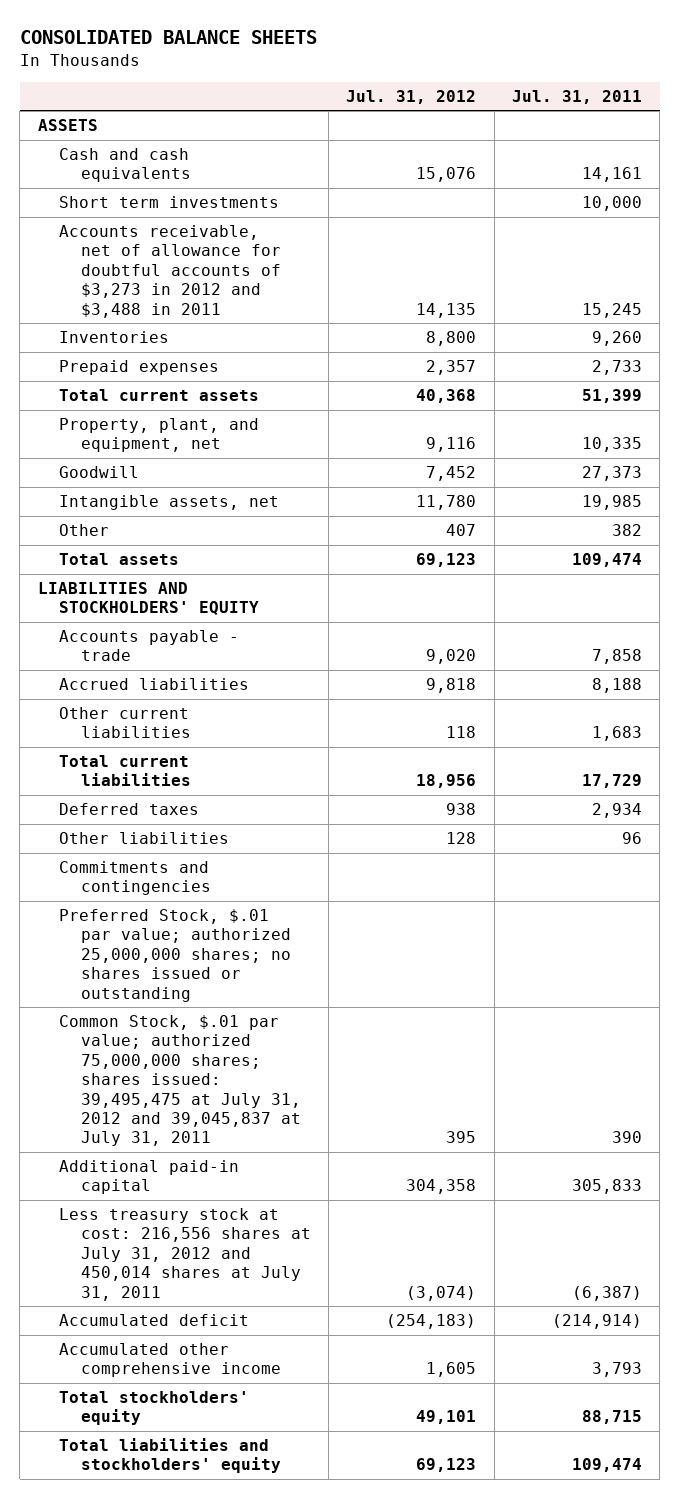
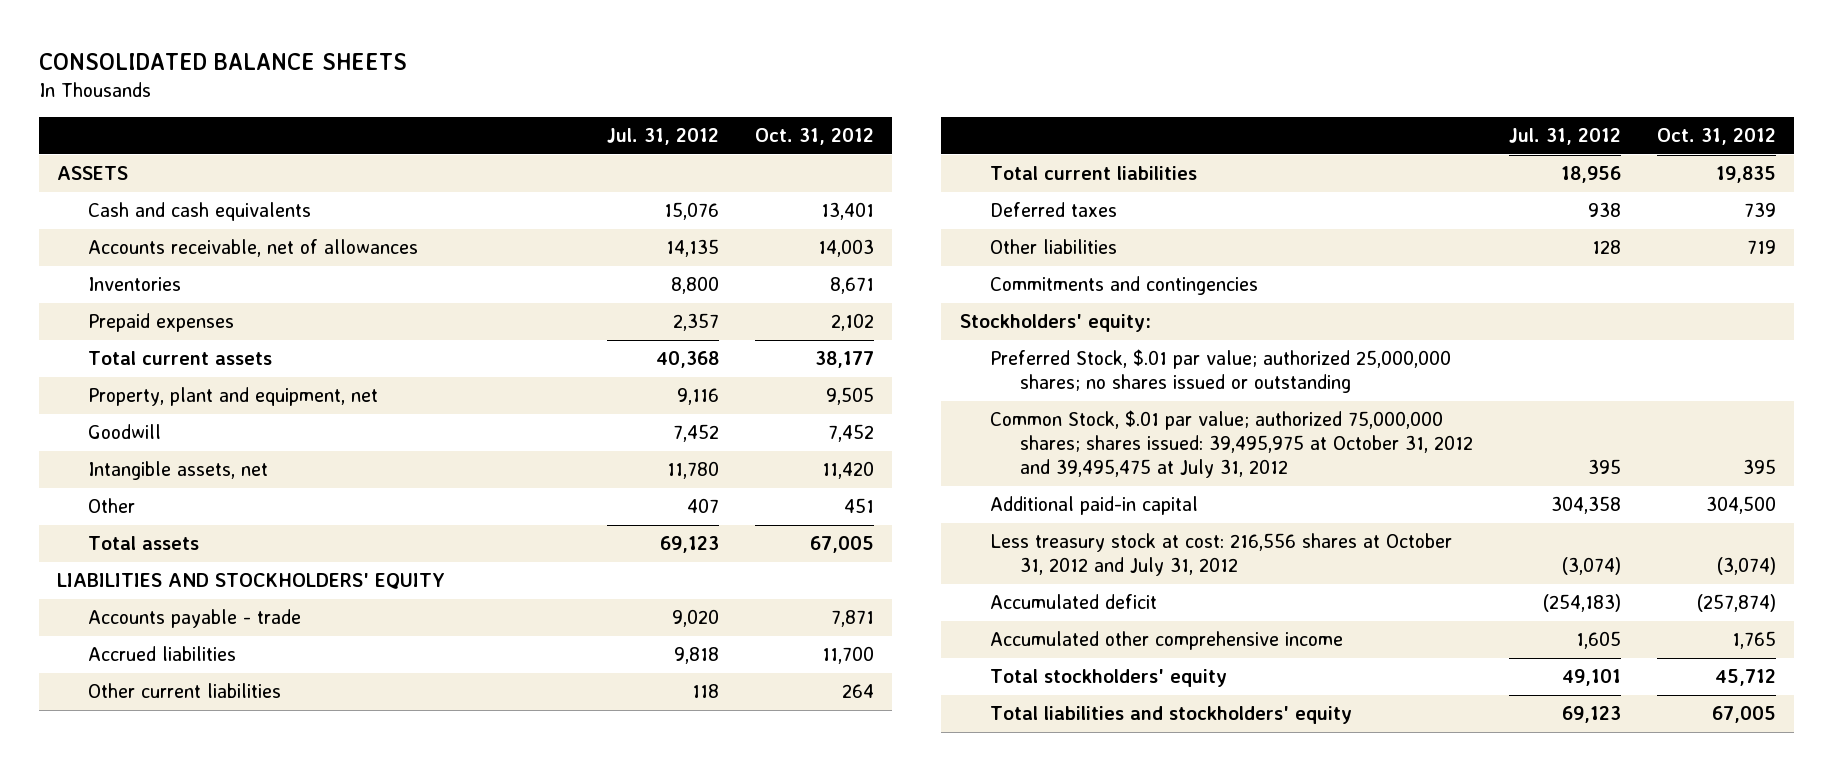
[512,89,643,104] Jul. 31, 2011 -> none
none -> [754,128,874,146] Oct. 31, 2012
[59,196,280,209] Short term investments -> none
[59,225,281,318] Accounts receivable, net of allowance for doubtful accounts of $3,273 in 2012 and $3,488 in 2011 -> [87,239,418,258] Accounts receivable, net of allowances
[59,418,260,453] Property, plant, and equipment, net -> [87,387,378,407] Property, plant and equipment, net
none -> [959,314,1151,333] Stockholders' equity:
[59,1015,301,1147] Common Stock, $.01 par value; authorized 75,000,000 shares; shares issued: 39,495,475 at July 31, 2012 and 39,045,837 at July 31, 2011 -> [989,410,1473,479] Common Stock, $.01 par value; authorized 75,000,000 shares; shares issued: 39,495,975 at October 31, 2012 and 39,495,475 at July 31, 2012
[59,1208,311,1301] Less treasury stock at cost: 216,556 shares at July 31, 2012 and 450,014 shares at July 31, 2011 -> [989,533,1452,577] Less treasury stock at cost: 216,556 shares at October 31, 2012 and July 31, 2012

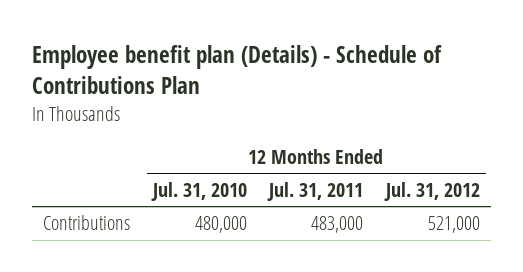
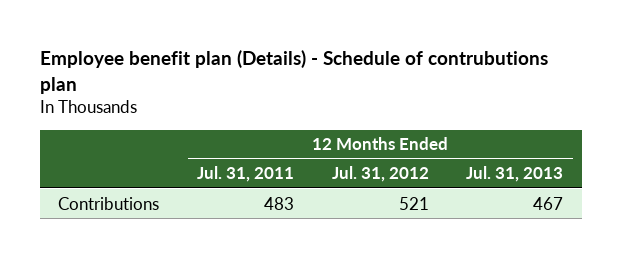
[31,45,442,95] Employee benefit plan (Details) - Schedule of Contributions Plan -> [39,50,548,94] Employee benefit plan (Details) - Schedule of contrubutions plan
[150,181,247,201] Jul. 31, 2010 -> none
none -> [466,166,564,183] Jul. 31, 2013
[311,216,364,234] 483,000 -> [264,196,295,210] 483
[428,216,481,234] 521,000 -> [398,196,429,210] 521

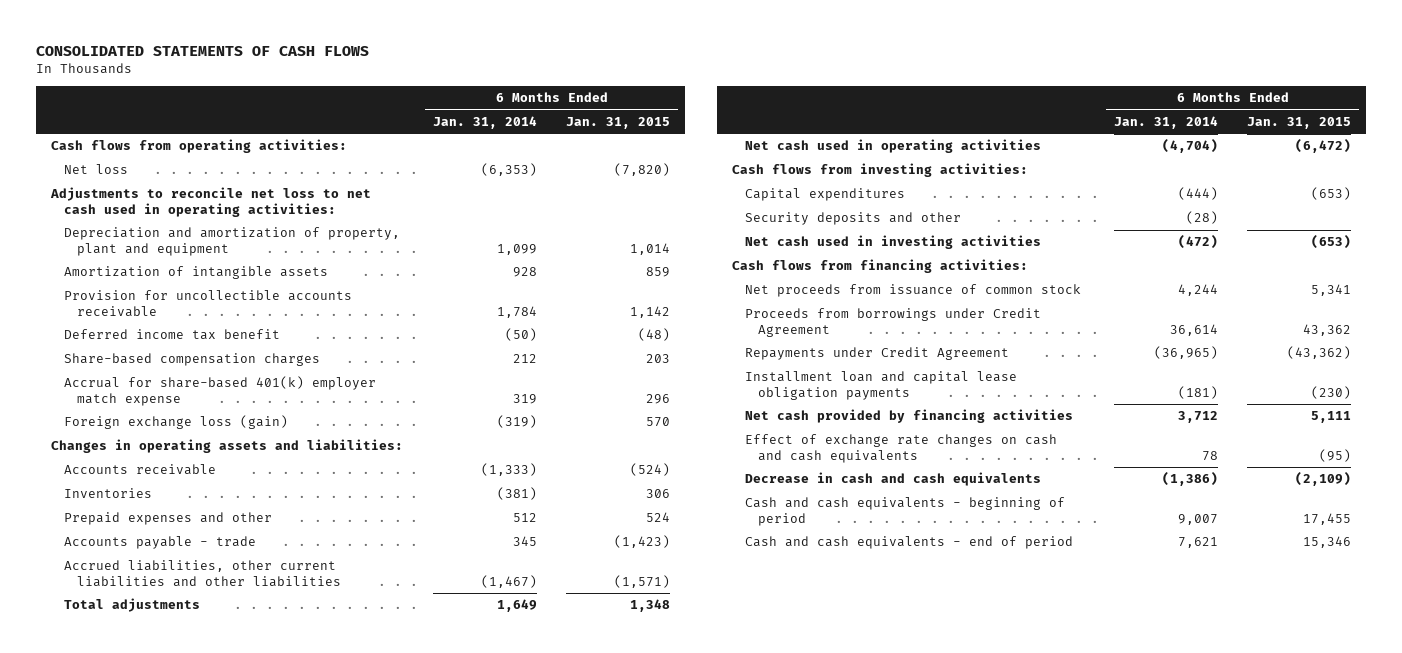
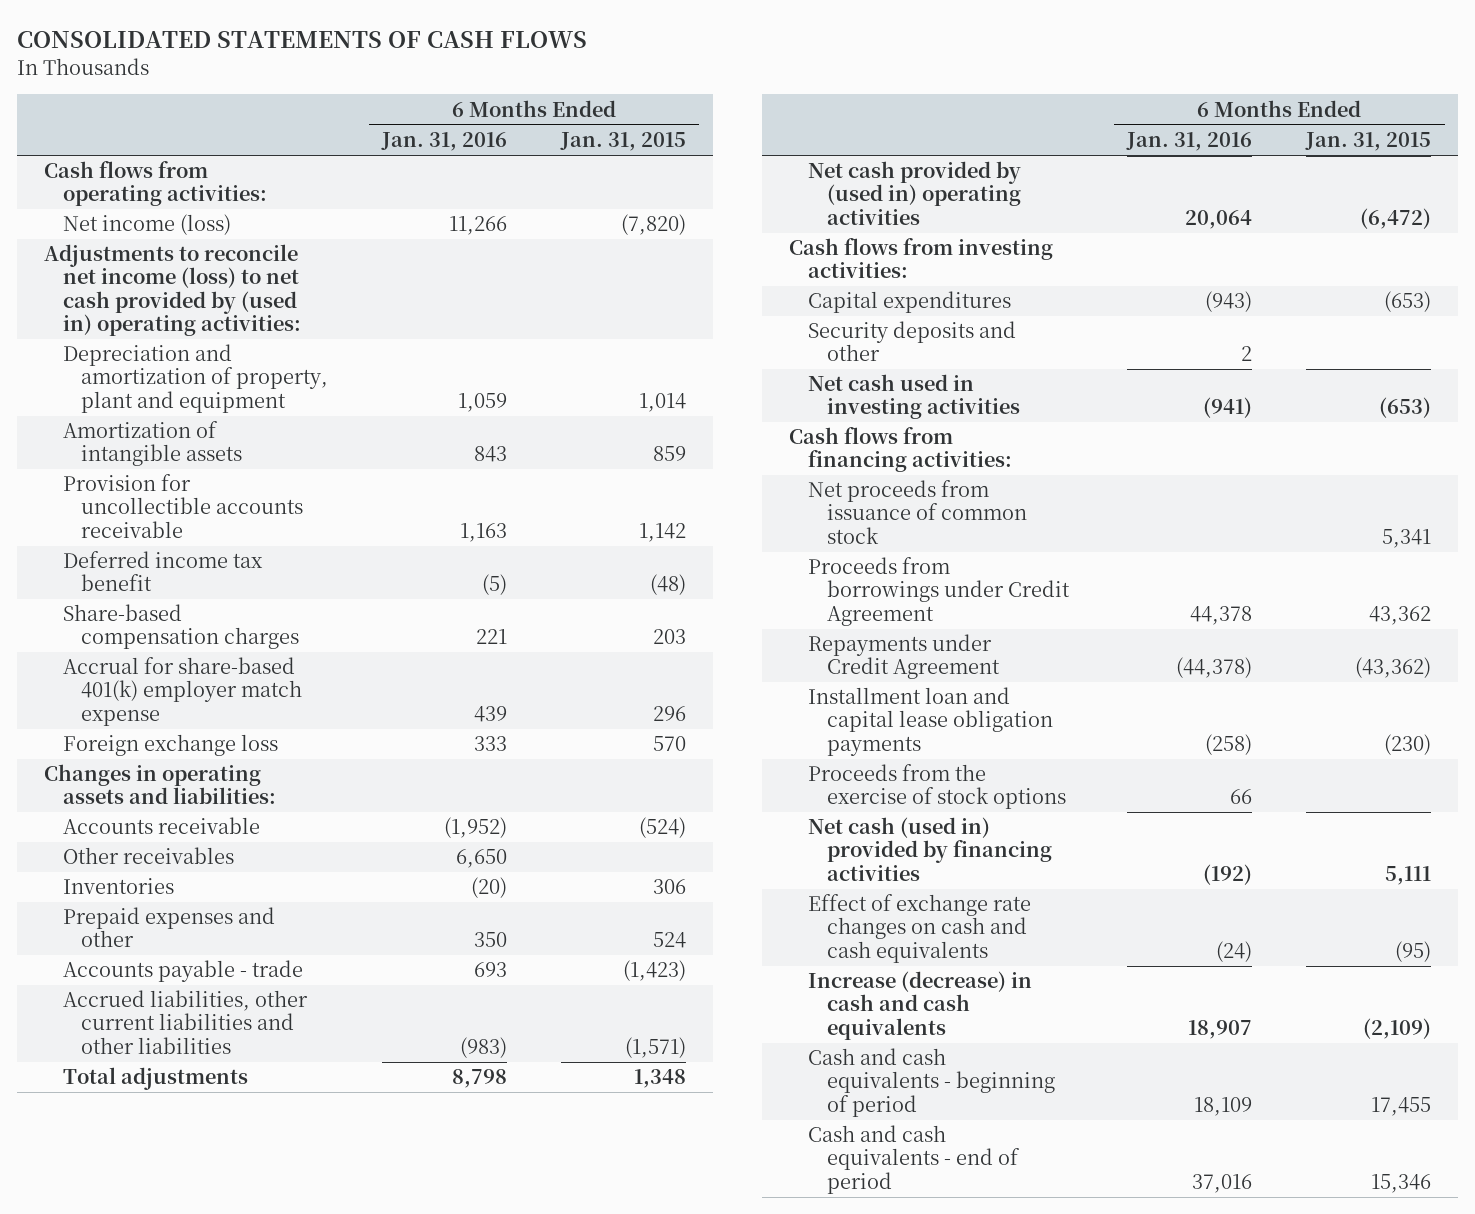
[432,115,537,129] Jan. 31, 2014 -> none
none -> [381,132,508,152] Jan. 31, 2016
[64,164,129,175] Net loss -> [62,214,231,236] Net income (loss)
[49,187,371,217] Adjustments to reconcile net loss to net cash used in operating activities: -> [43,244,301,336] Adjustments to reconcile net income (loss) to net cash provided by (used in) operating activities:
[64,415,289,430] Foreign exchange loss (gain) -> [62,734,278,757] Foreign exchange loss
none -> [62,847,234,865] Other receivables
[745,139,1042,154] Net cash used in operating activities -> [807,161,1021,225] Net cash provided by (used in) operating activities
none -> [807,764,1066,810] Proceeds from the exercise of stock options
[745,409,1074,424] Net cash provided by financing activities -> [807,817,1052,881] Net cash (used in) provided by financing activities
[745,472,1042,487] Decrease in cash and cash equivalents -> [807,971,1032,1040] Increase (decrease) in cash and cash equivalents

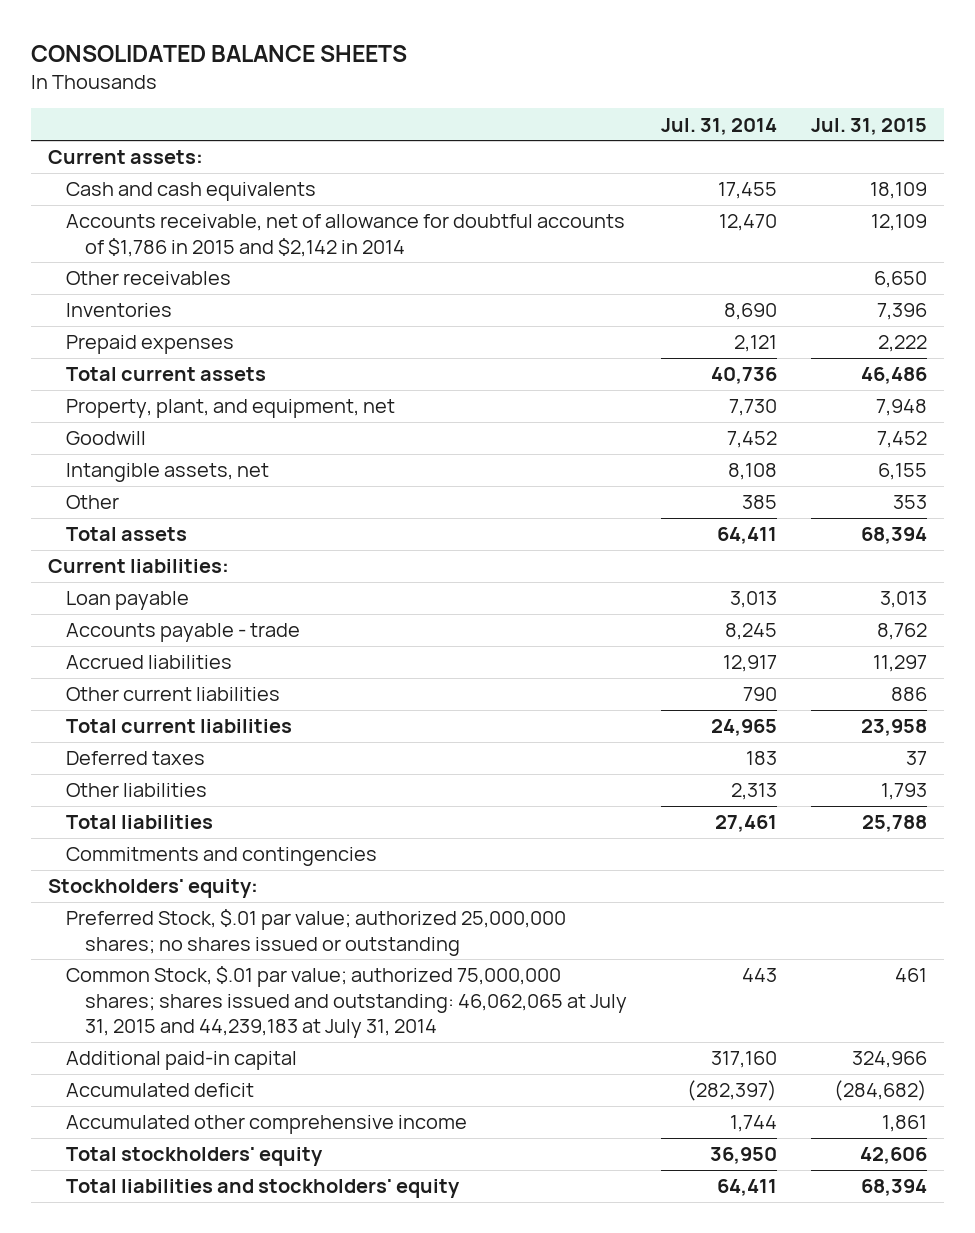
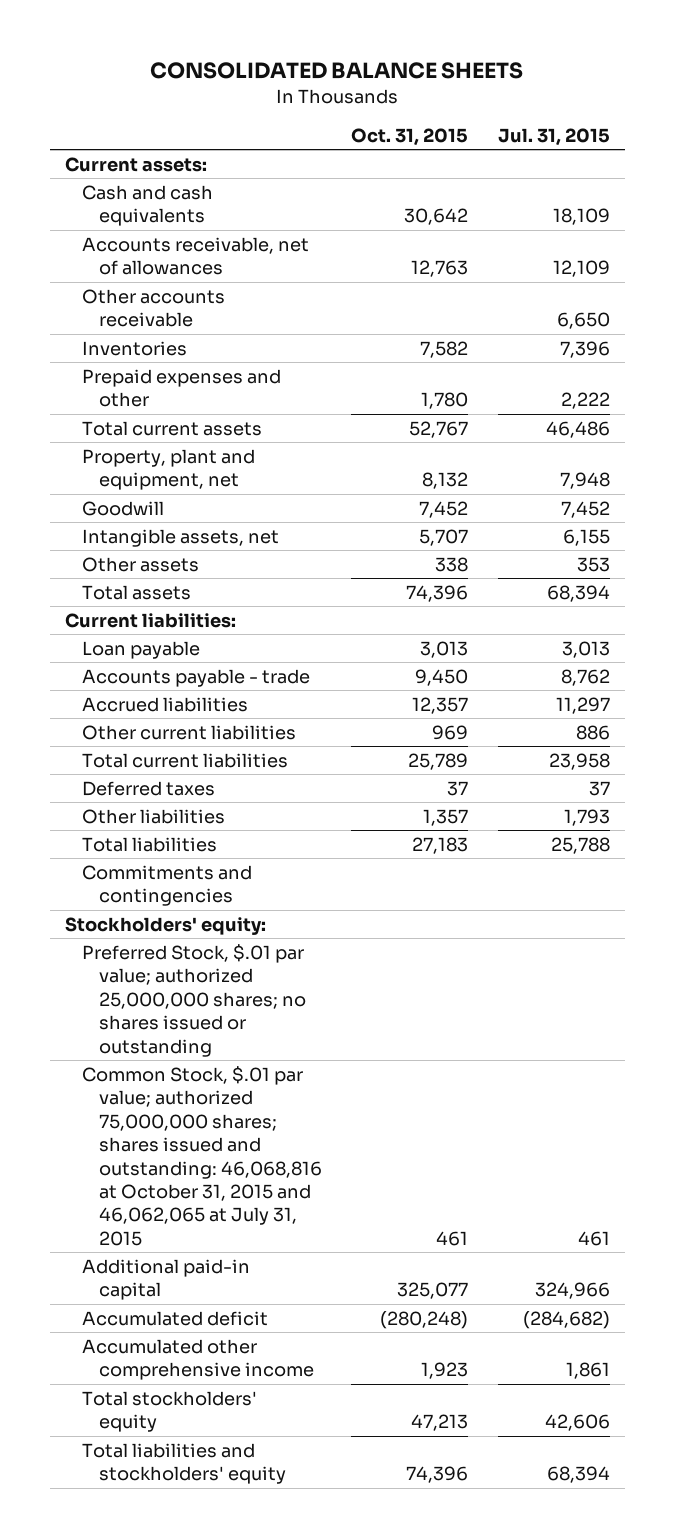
[661,117,778,135] Jul. 31, 2014 -> none
none -> [351,127,469,146] Oct. 31, 2015
[66,214,626,257] Accounts receivable, net of allowance for doubtful accounts of $1,786 in 2015 and $2,142 in 2014 -> [81,236,309,276] Accounts receivable, net of allowances
[66,271,232,286] Other receivables -> [81,288,225,328] Other accounts receivable
[66,335,235,355] Prepaid expenses -> [81,368,281,408] Prepaid expenses and other
[66,399,396,419] Property, plant, and equipment, net -> [81,448,255,491] Property, plant and equipment, net
[66,495,120,510] Other -> [81,556,199,572] Other assets
[66,966,627,1038] Common Stock, $.01 par value; authorized 75,000,000 shares; shares issued and outstanding: 46,062,065 at July 31, 2015 and 44,239,183 at July 31, 2014 -> [81,1065,322,1246] Common Stock, $.01 par value; authorized 75,000,000 shares; shares issued and outstanding: 46,068,816 at October 31, 2015 and 46,062,065 at July 31, 2015

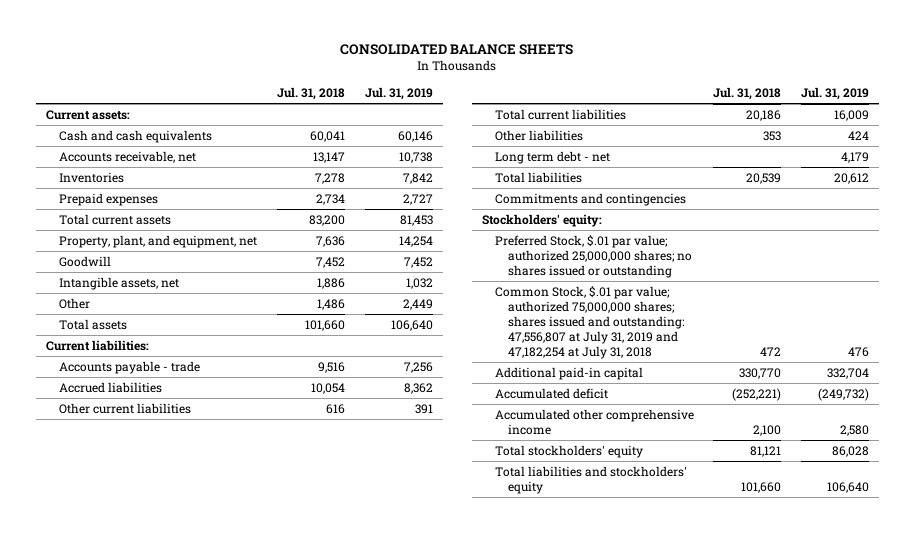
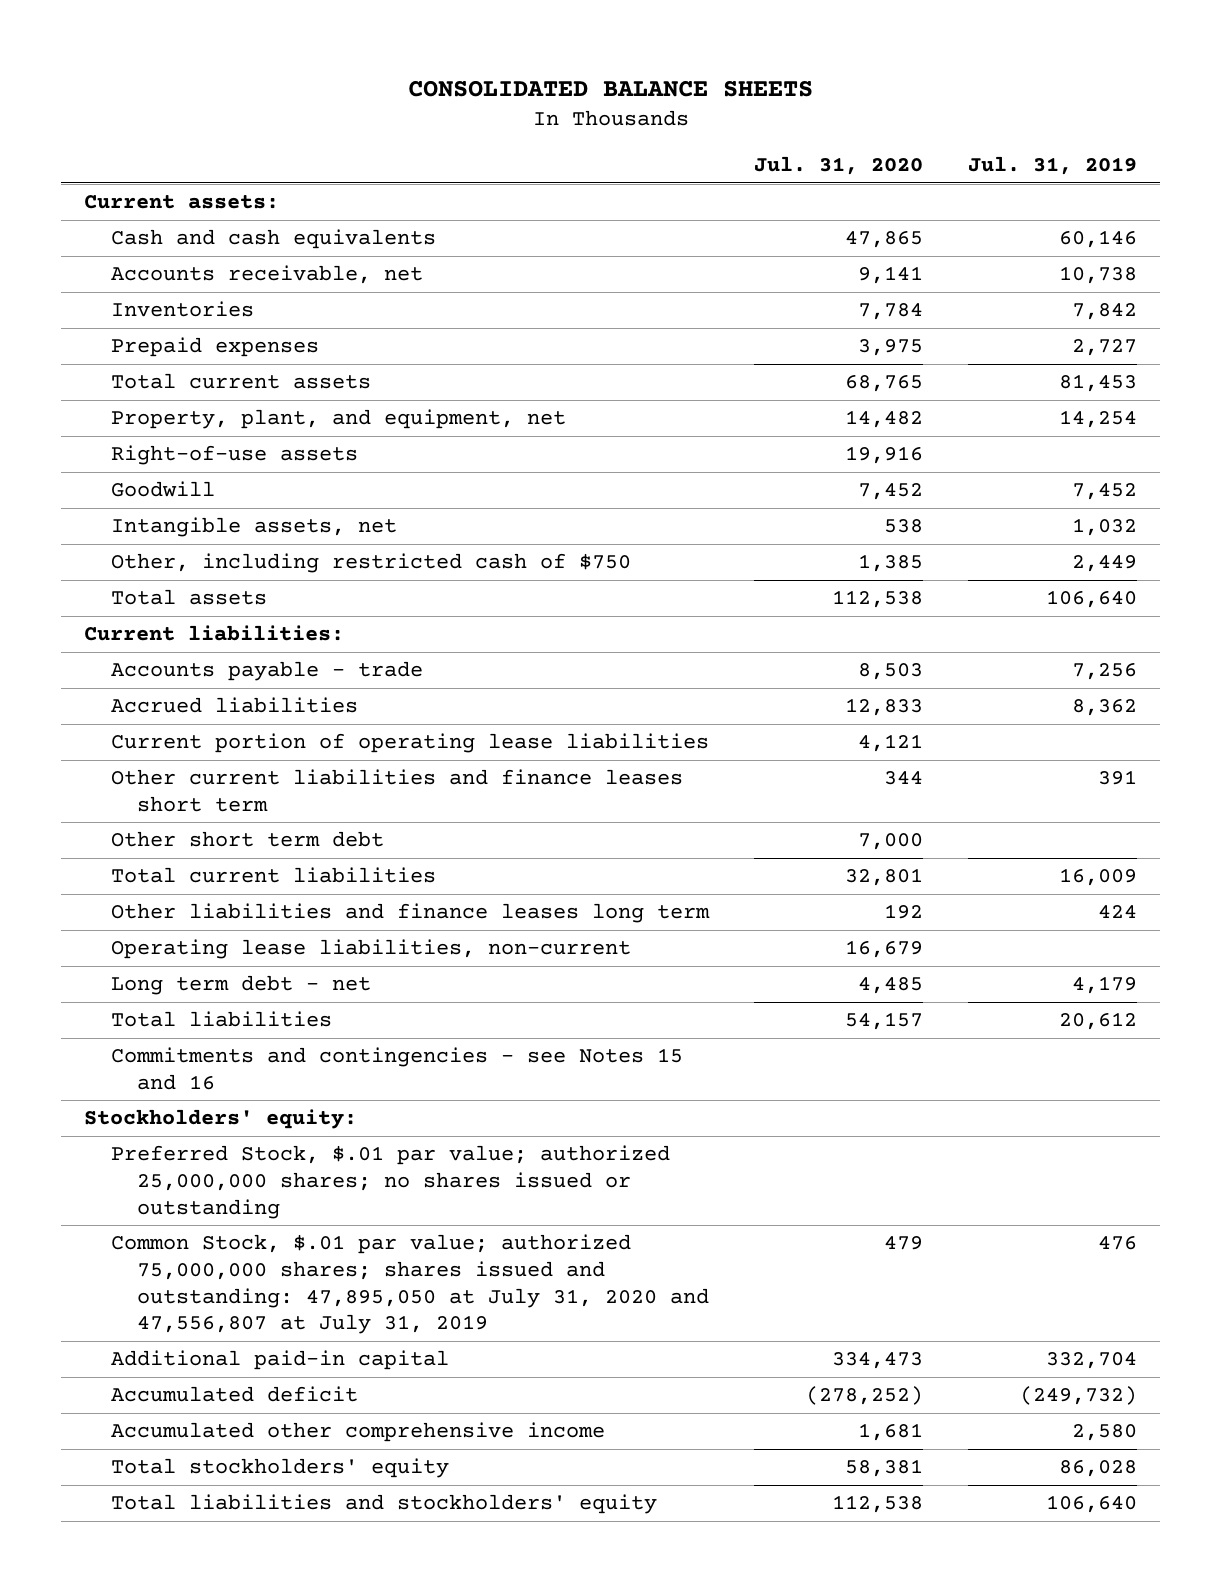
[277,86,346,100] Jul. 31, 2018 -> none
none -> [754,156,924,176] Jul. 31, 2020
none -> [110,445,358,466] Right-of-use assets
[58,297,90,309] Other -> [110,553,631,574] Other, including restricted cash of $750
none -> [110,733,709,754] Current portion of operating lease liabilities
[58,402,191,414] Other current liabilities -> [110,769,683,812] Other current liabilities and finance leases short term
none -> [110,831,384,848] Other short term debt
[494,129,583,141] Other liabilities -> [110,903,710,924] Other liabilities and finance leases long term
none -> [110,939,631,960] Operating lease liabilities, non-current
[494,192,686,206] Commitments and contingencies -> [110,1047,683,1090] Commitments and contingencies - see Notes 15 and 16
[494,285,684,359] Common Stock, $.01 par value; authorized 75,000,000 shares; shares issued and outstanding: 47,556,807 at July 31, 2019 and 47,182,254 at July 31, 2018 -> [110,1234,710,1335] Common Stock, $.01 par value; authorized 75,000,000 shares; shares issued and outstanding: 47,895,050 at July 31, 2020 and 47,556,807 at July 31, 2019

